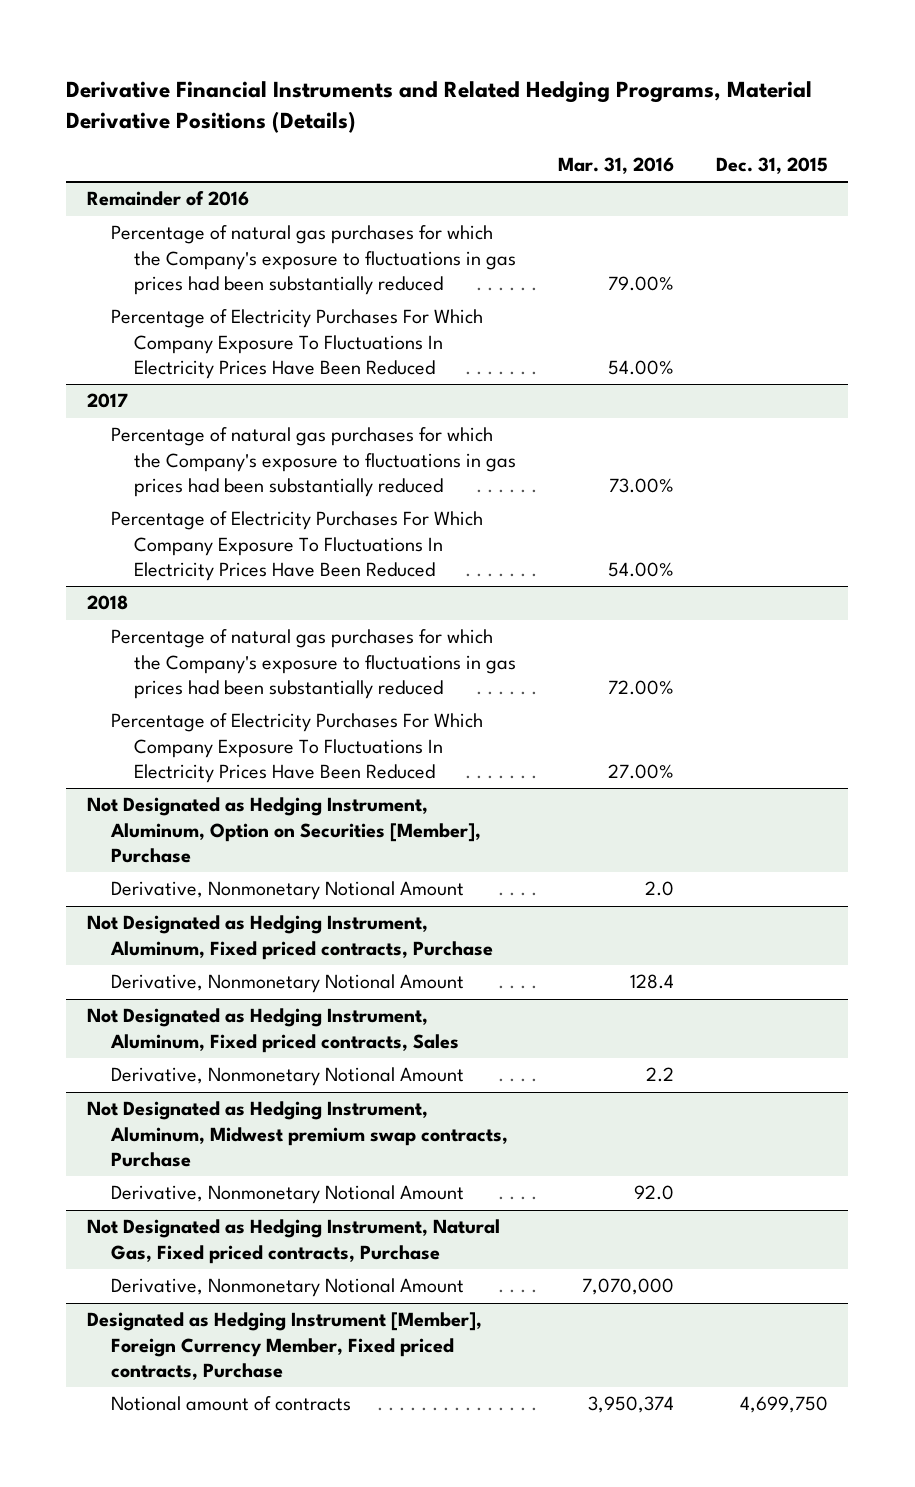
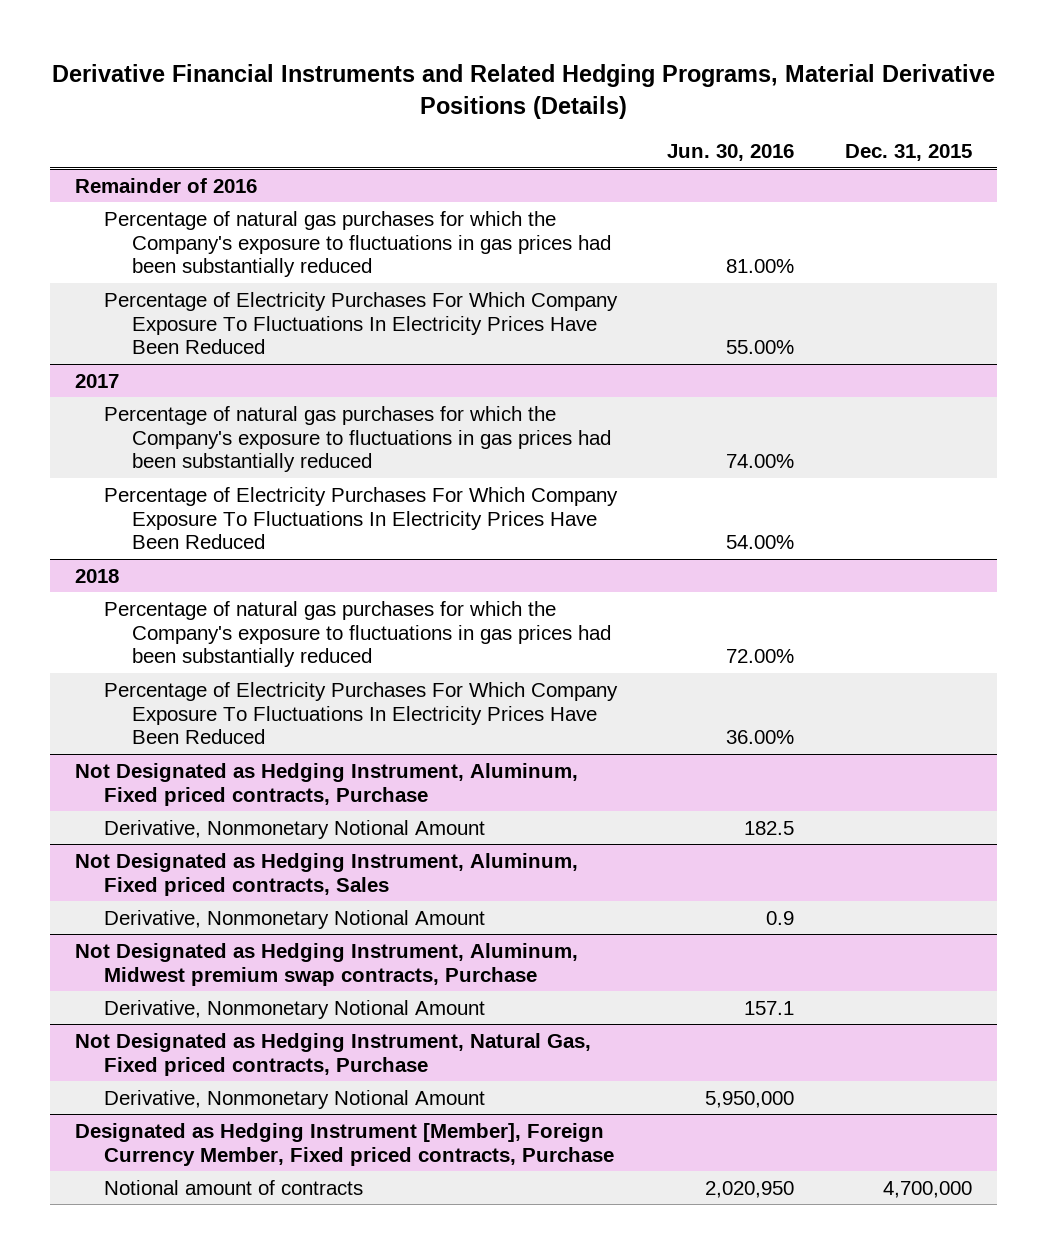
[557,157,674,175] Mar. 31, 2016 -> none
none -> [667,144,795,162] Jun. 30, 2016
[87,797,481,864] Not Designated as Hedging Instrument, Aluminum, Option on Securities [Member], Purchase -> none
[110,881,464,901] Derivative, Nonmonetary Notional Amount -> none
[739,1396,828,1414] 4,699,750 -> [882,1180,972,1198] 4,700,000

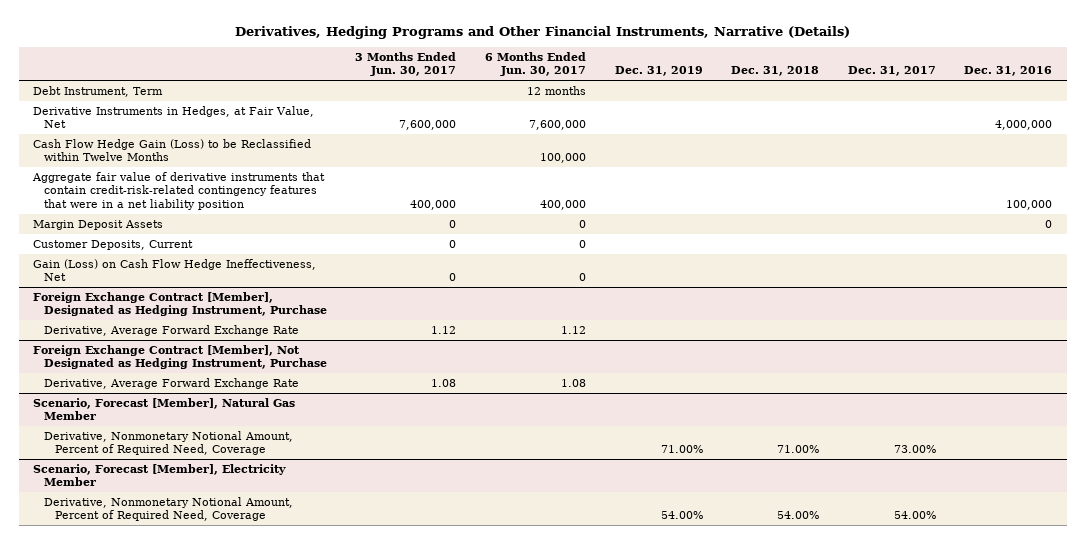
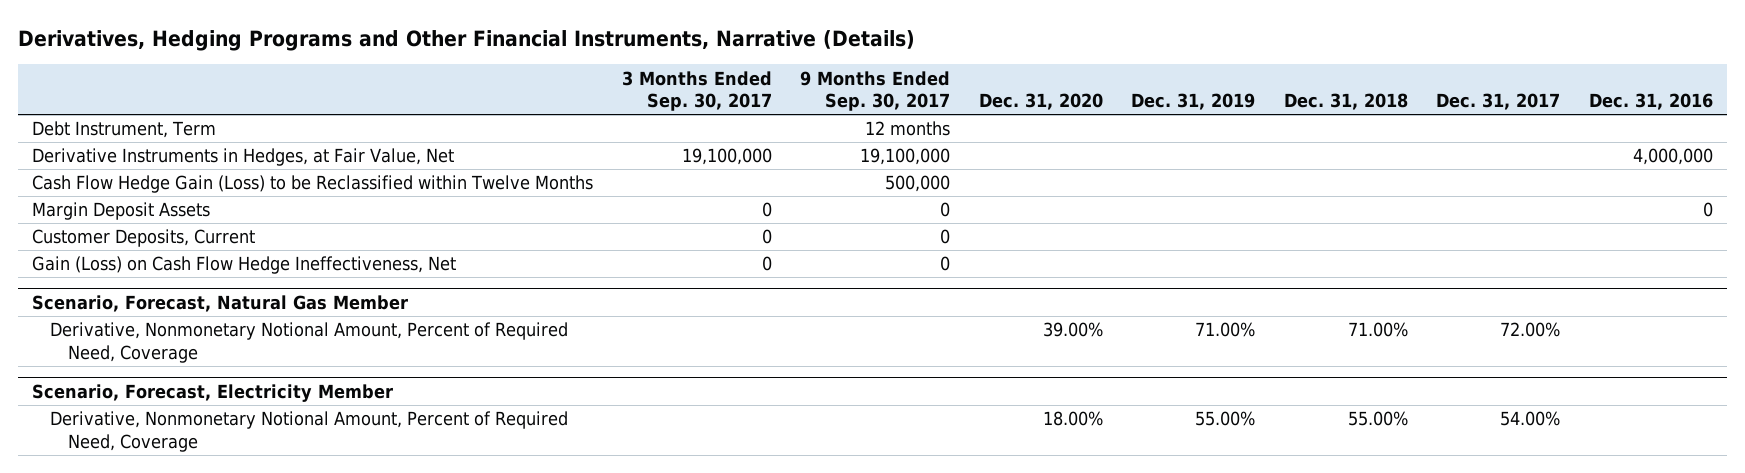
[355,51,457,77] 3 Months Ended Jun. 30, 2017 -> none
[484,51,586,77] 6 Months Ended Jun. 30, 2017 -> none
none -> [621,70,772,112] 3 Months Ended Sep. 30, 2017
none -> [800,70,951,112] 9 Months Ended Sep. 30, 2017
none -> [978,93,1103,111] Dec. 31, 2020
[31,171,325,211] Aggregate fair value of derivative instruments that contain credit-risk-related contingency features that were in a net liability position -> none
[32,291,327,317] Foreign Exchange Contract [Member], Designated as Hedging Instrument, Purchase -> none
[43,324,299,336] Derivative, Average Forward Exchange Rate -> none
[32,344,327,370] Foreign Exchange Contract [Member], Not Designated as Hedging Instrument, Purchase -> none
[43,377,299,389] Derivative, Average Forward Exchange Rate -> none
[32,397,295,421] Scenario, Forecast [Member], Natural Gas Member -> [32,294,409,312] Scenario, Forecast, Natural Gas Member
[893,445,936,454] 73.00% -> [1500,322,1561,338] 72.00%
[32,463,286,487] Scenario, Forecast [Member], Electricity Member -> [32,383,394,402] Scenario, Forecast, Electricity Member
[660,511,703,520] 54.00% -> [1195,411,1256,427] 55.00%
[777,511,820,520] 54.00% -> [1347,411,1408,427] 55.00%

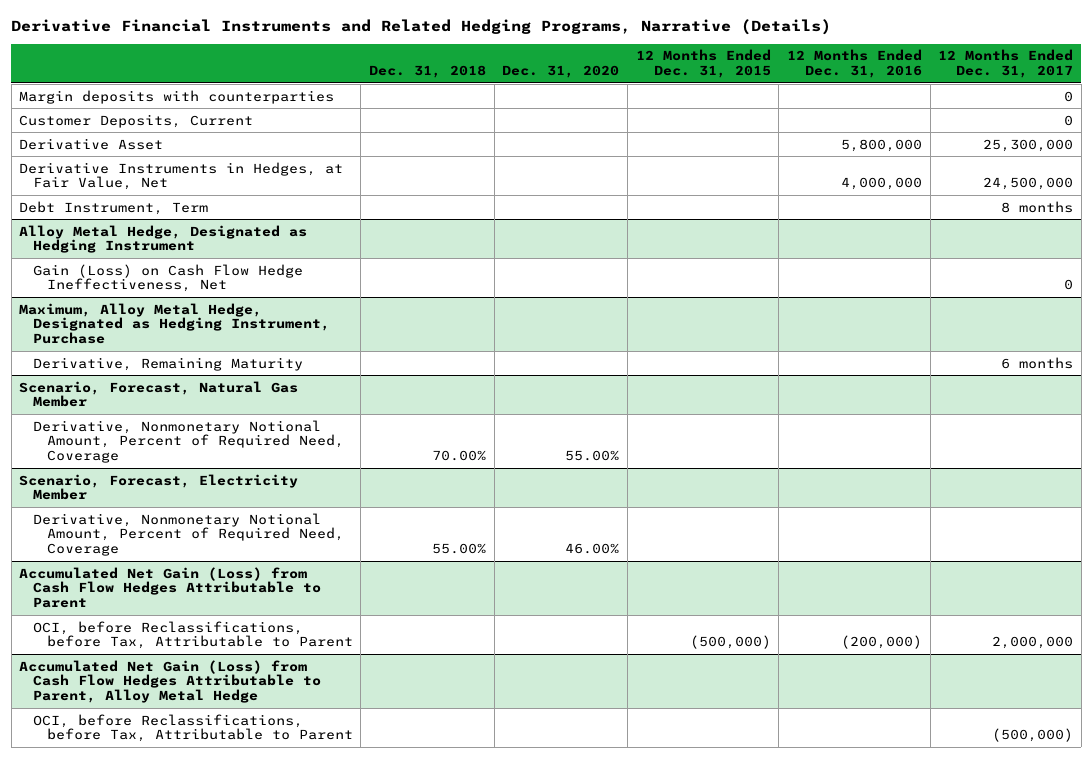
[18,30,916,52] Derivatives, Hedging Programs and Other Financial Instruments, Narrative (Details) -> [11,18,832,35] Derivative Financial Instruments and Related Hedging Programs, Narrative (Details)
[621,70,772,112] 3 Months Ended Sep. 30, 2017 -> none
[800,70,951,112] 9 Months Ended Sep. 30, 2017 -> none
[1131,93,1256,111] Dec. 31, 2019 -> none
[1436,93,1561,111] Dec. 31, 2017 -> none
[1588,93,1713,111] Dec. 31, 2016 -> none
none -> [635,49,771,79] 12 Months Ended Dec. 31, 2015
none -> [786,49,922,79] 12 Months Ended Dec. 31, 2016
none -> [938,49,1074,79] 12 Months Ended Dec. 31, 2017
[32,175,594,194] Cash Flow Hedge Gain (Loss) to be Reclassified within Twelve Months -> none
[32,202,211,221] Margin Deposit Assets -> [19,89,335,104] Margin deposits with counterparties
[32,256,457,275] Gain (Loss) on Cash Flow Hedge Ineffectiveness, Net -> none
none -> [19,137,164,150] Derivative Asset
[32,148,455,167] Derivative Instruments in Hedges, at Fair Value, Net -> [19,161,344,191] Derivative Instruments in Hedges, at Fair Value, Net
[32,121,217,139] Debt Instrument, Term -> [19,200,209,215] Debt Instrument, Term
none -> [19,224,308,254] Alloy Metal Hedge, Designated as Hedging Instrument
none -> [33,263,304,293] Gain (Loss) on Cash Flow Hedge Ineffectiveness, Net
none -> [19,302,331,345] Maximum, Alloy Metal Hedge, Designated as Hedging Instrument, Purchase
none -> [33,356,304,371] Derivative, Remaining Maturity
[1042,322,1103,338] 39.00% -> [565,450,620,462] 55.00%
[1347,322,1408,338] 71.00% -> [432,450,487,462] 70.00%
[1042,411,1103,427] 18.00% -> [565,543,620,555] 46.00%
none -> [19,566,322,609] Accumulated Net Gain (Loss) from Cash Flow Hedges Attributable to Parent
none -> [33,620,353,650] OCI, before Reclassifications, before Tax, Attributable to Parent
none -> [19,659,322,704] Accumulated Net Gain (Loss) from Cash Flow Hedges Attributable to Parent, Alloy Metal Hedge
none -> [33,713,353,743] OCI, before Reclassifications, before Tax, Attributable to Parent

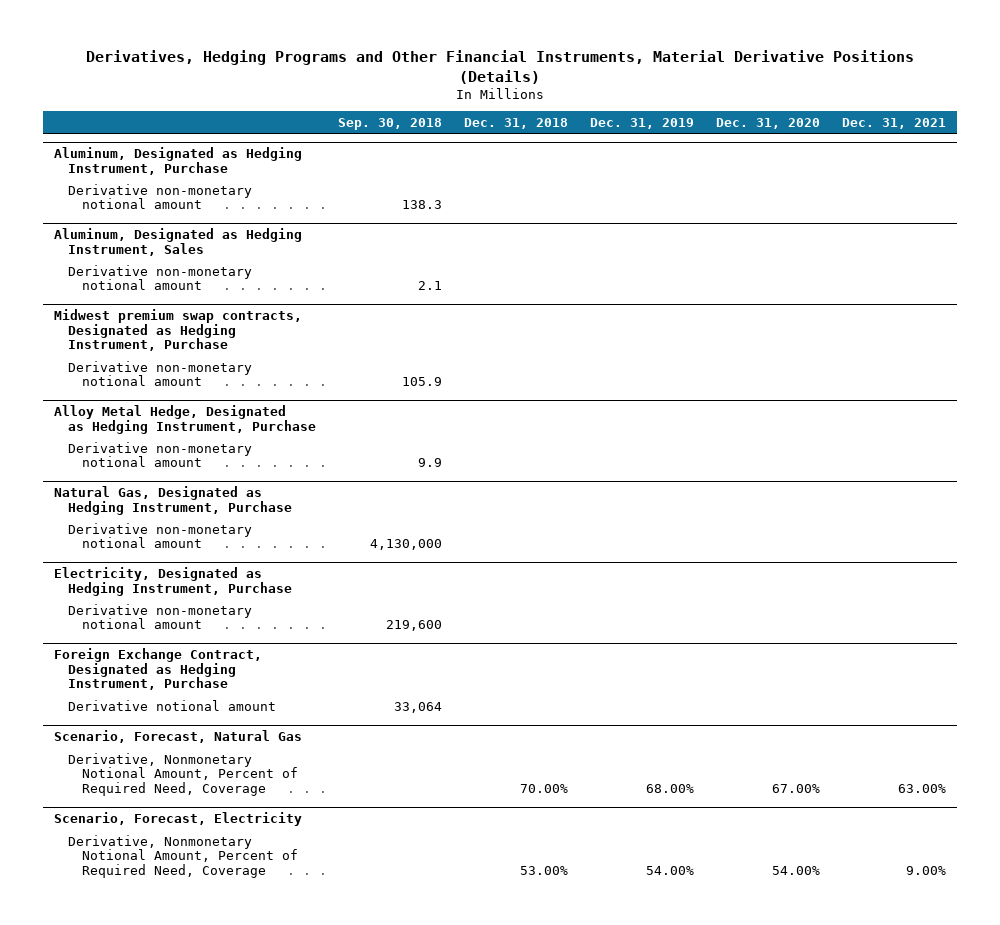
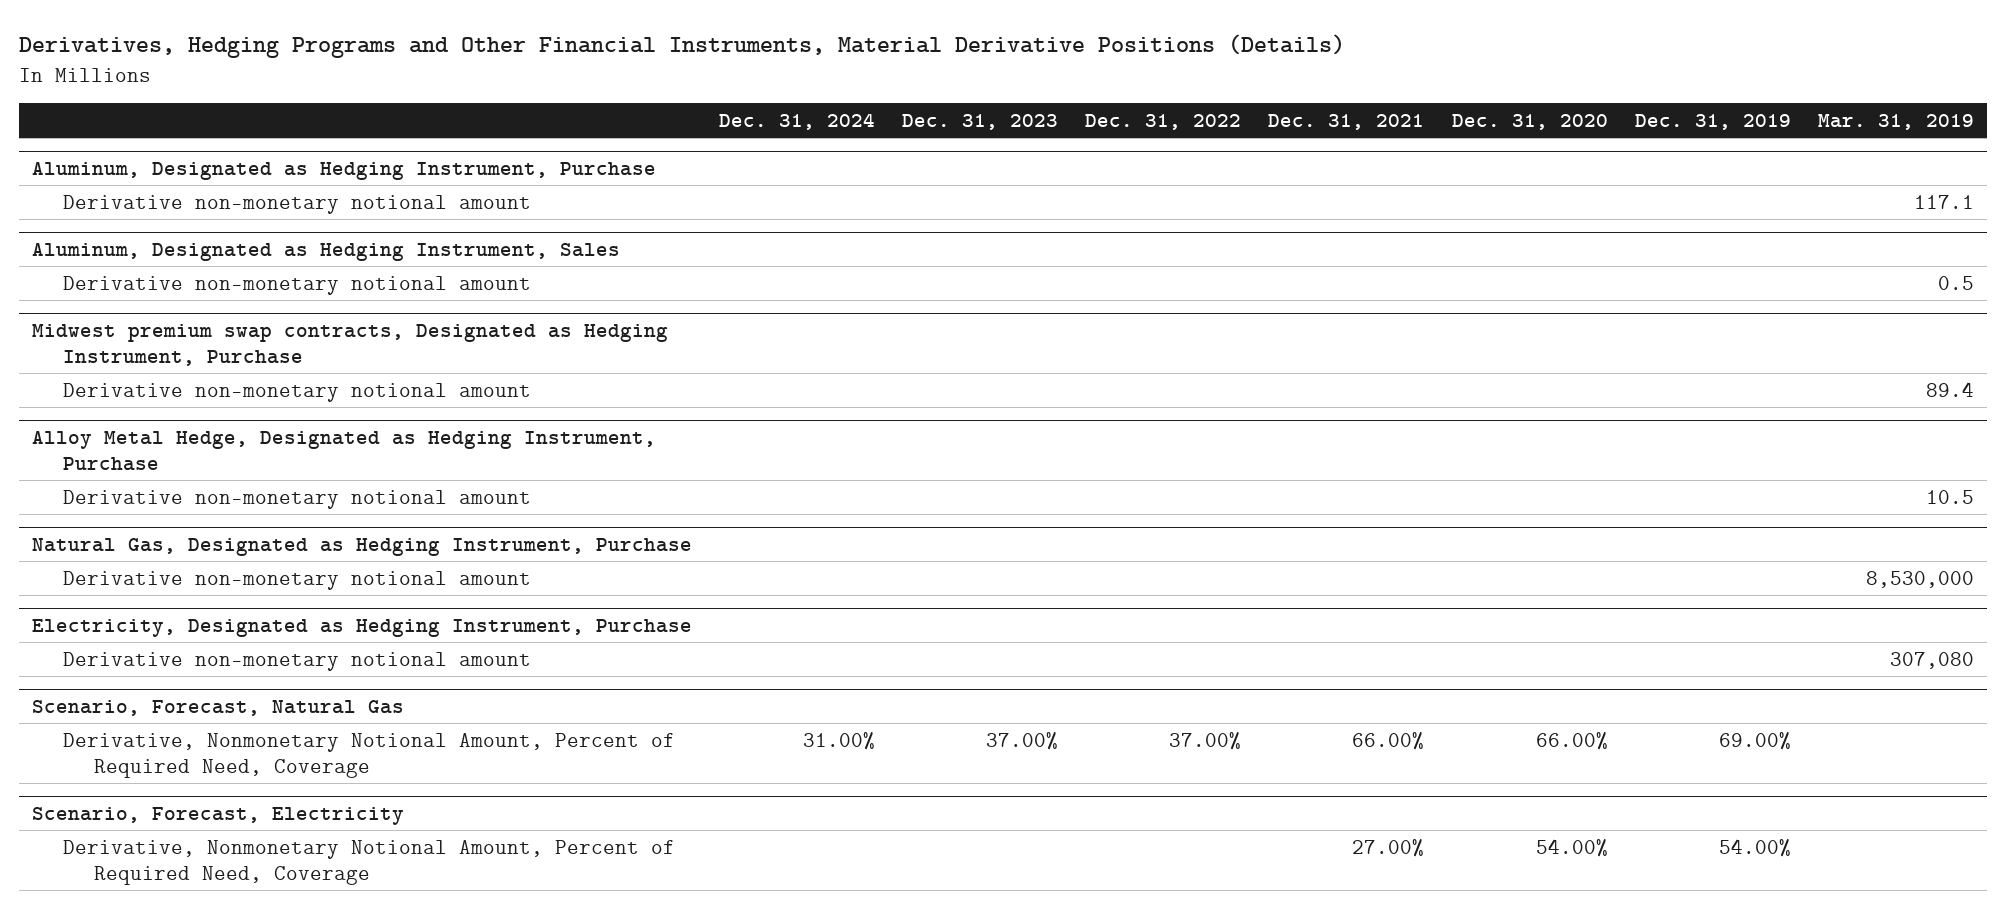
[338,118,443,131] Sep. 30, 2018 -> none
[464,118,569,130] Dec. 31, 2018 -> none
none -> [719,113,876,131] Dec. 31, 2024
none -> [902,114,1059,131] Dec. 31, 2023
none -> [1085,114,1242,131] Dec. 31, 2022
none -> [1817,114,1974,131] Mar. 31, 2019
[54,648,263,691] Foreign Exchange Contract, Designated as Hedging Instrument, Purchase -> none
[68,699,277,711] Derivative notional amount -> none
[646,783,695,793] 68.00% -> [1718,731,1791,750] 69.00%
[772,783,821,793] 67.00% -> [1535,731,1608,750] 66.00%
[898,783,947,793] 63.00% -> [1352,731,1425,750] 66.00%
[906,865,947,875] 9.00% -> [1352,838,1425,857] 27.00%

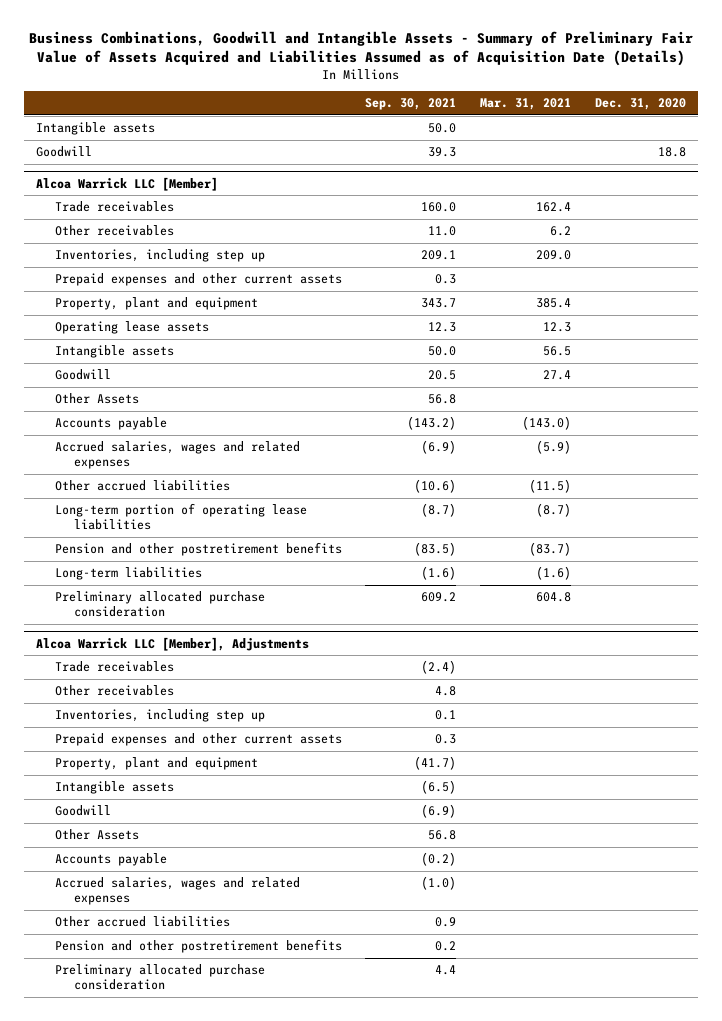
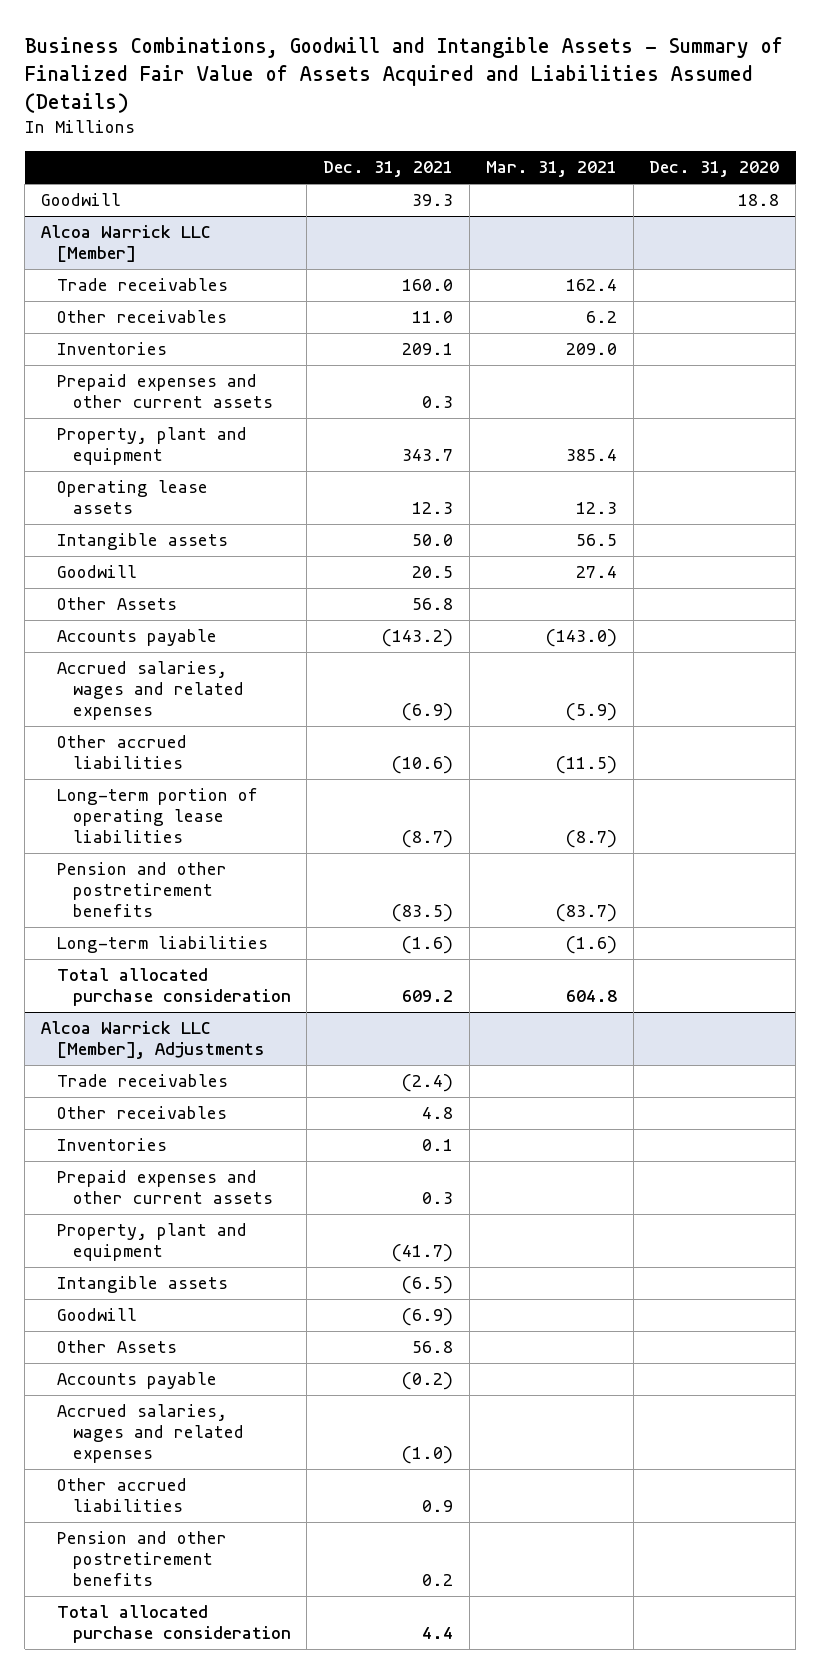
[28,31,693,67] Business Combinations, Goodwill and Intangible Assets - Summary of Preliminary Fair Value of Assets Acquired and Liabilities Assumed as of Acquisition Date (Details) -> [24,36,783,113] Business Combinations, Goodwill and Intangible Assets - Summary of Finalized Fair Value of Assets Acquired and Liabilities Assumed (Details)
[365,97,457,110] Sep. 30, 2021 -> none
none -> [323,161,454,178] Dec. 31, 2021
[35,122,155,136] Intangible assets -> none
[54,249,265,263] Inventories, including step up -> [56,342,167,356] Inventories
[54,591,265,618] Preliminary allocated purchase consideration -> [56,968,291,1007] Total allocated purchase consideration
[54,709,265,723] Inventories, including step up -> [56,1138,167,1152] Inventories
[54,964,265,991] Preliminary allocated purchase consideration -> [56,1605,291,1644] Total allocated purchase consideration

